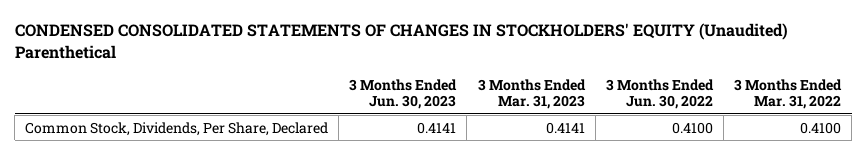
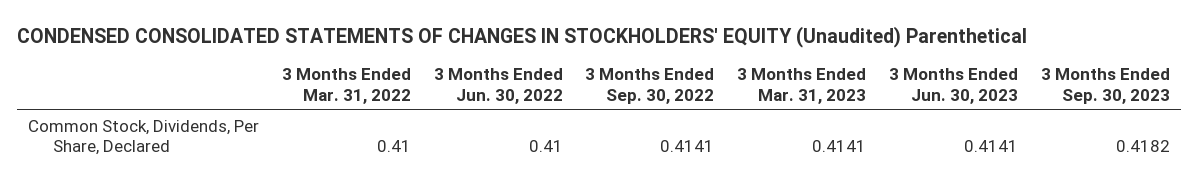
none -> [585,68,715,105] 3 Months Ended Sep. 30, 2022
none -> [1040,68,1170,105] 3 Months Ended Sep. 30, 2023
[671,121,713,134] 0.4100 -> [528,140,563,153] 0.41
[799,121,841,134] 0.4100 -> [376,140,411,153] 0.41

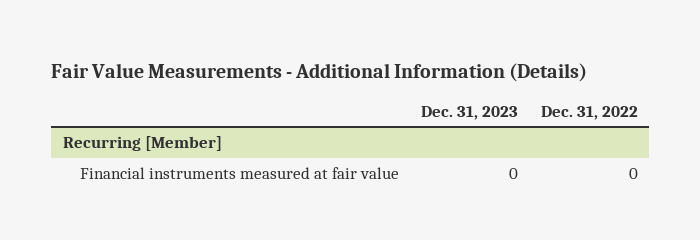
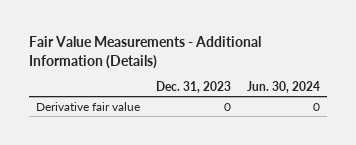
[540,105,638,120] Dec. 31, 2022 -> none
none -> [246,81,320,94] Jun. 30, 2024
[62,136,222,152] Recurring [Member] -> none
[80,167,400,180] Financial instruments measured at fair value -> [36,101,141,111] Derivative fair value

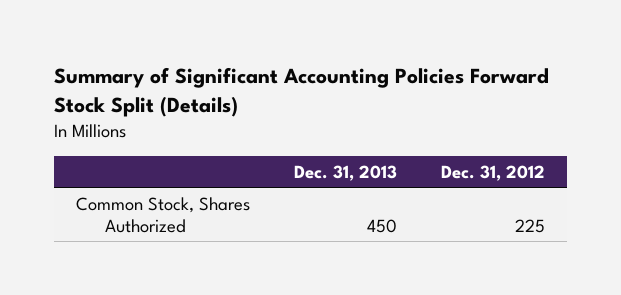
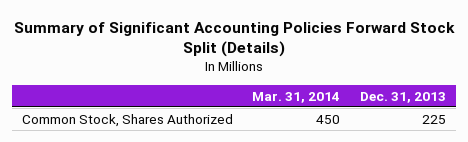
[440,164,545,181] Dec. 31, 2012 -> none
none -> [252,91,341,103] Mar. 31, 2014
[366,218,397,233] 450 -> [421,114,446,124] 225

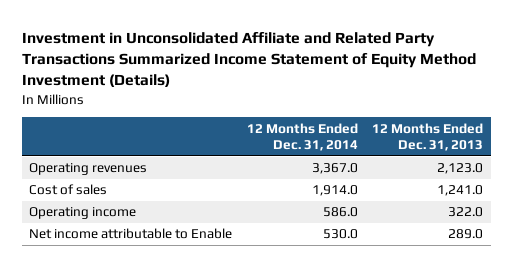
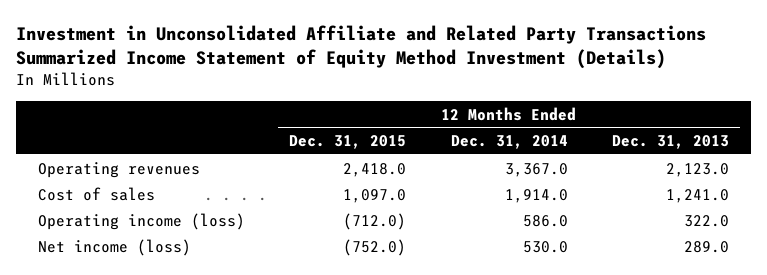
none -> [289,134,407,149] Dec. 31, 2015
[29,207,137,220] Operating income -> [37,212,245,230] Operating income (loss)
[29,228,233,240] Net income attributable to Enable -> [37,238,191,256] Net income (loss)

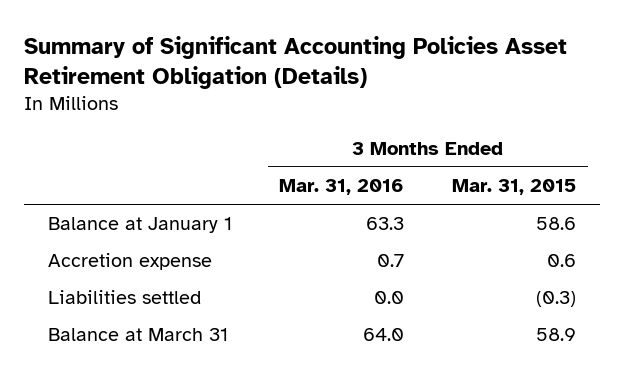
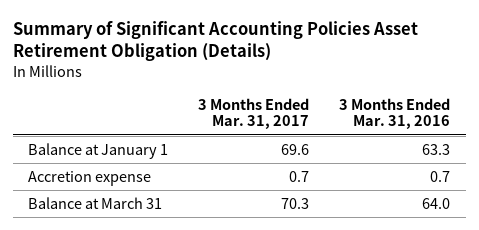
[452,179,577,196] Mar. 31, 2015 -> none
none -> [198,97,310,130] 3 Months Ended Mar. 31, 2017
[47,290,201,305] Liabilities settled -> none

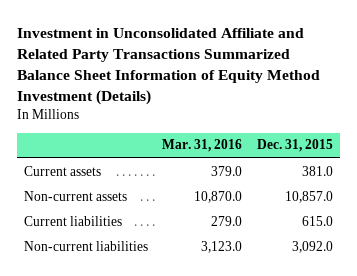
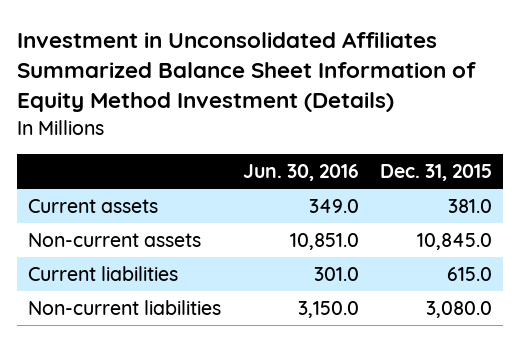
[16,27,320,105] Investment in Unconsolidated Affiliate and Related Party Transactions Summarized Balance Sheet Information of Equity Method Investment (Details) -> [17,31,477,113] Investment in Unconsolidated Affiliates Summarized Balance Sheet Information of Equity Method Investment (Details)
[162,139,243,153] Mar. 31, 2016 -> none
none -> [242,164,359,182] Jun. 30, 2016
[284,190,333,203] 10,857.0 -> [417,233,493,251] 10,845.0
[291,240,333,253] 3,092.0 -> [426,301,493,319] 3,080.0

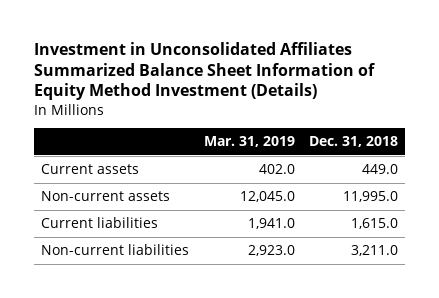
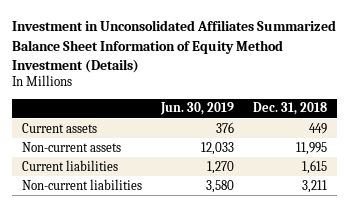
[203,136,295,148] Mar. 31, 2019 -> none
none -> [160,102,235,116] Jun. 30, 2019
[362,164,399,175] 449.0 -> [309,122,328,134] 449
[343,191,399,203] 11,995.0 -> [296,141,328,155] 11,995
[351,218,399,230] 1,615.0 -> [302,159,328,174] 1,615
[351,245,399,257] 3,211.0 -> [302,179,328,193] 3,211

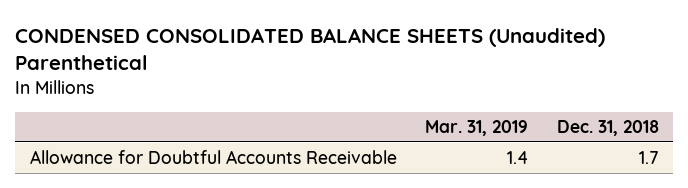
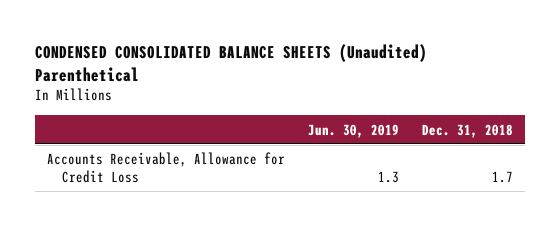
[425,119,529,136] Mar. 31, 2019 -> none
none -> [307,123,399,138] Jun. 30, 2019
[29,150,397,165] Allowance for Doubtful Accounts Receivable -> [46,152,285,184] Accounts Receivable, Allowance for Credit Loss

